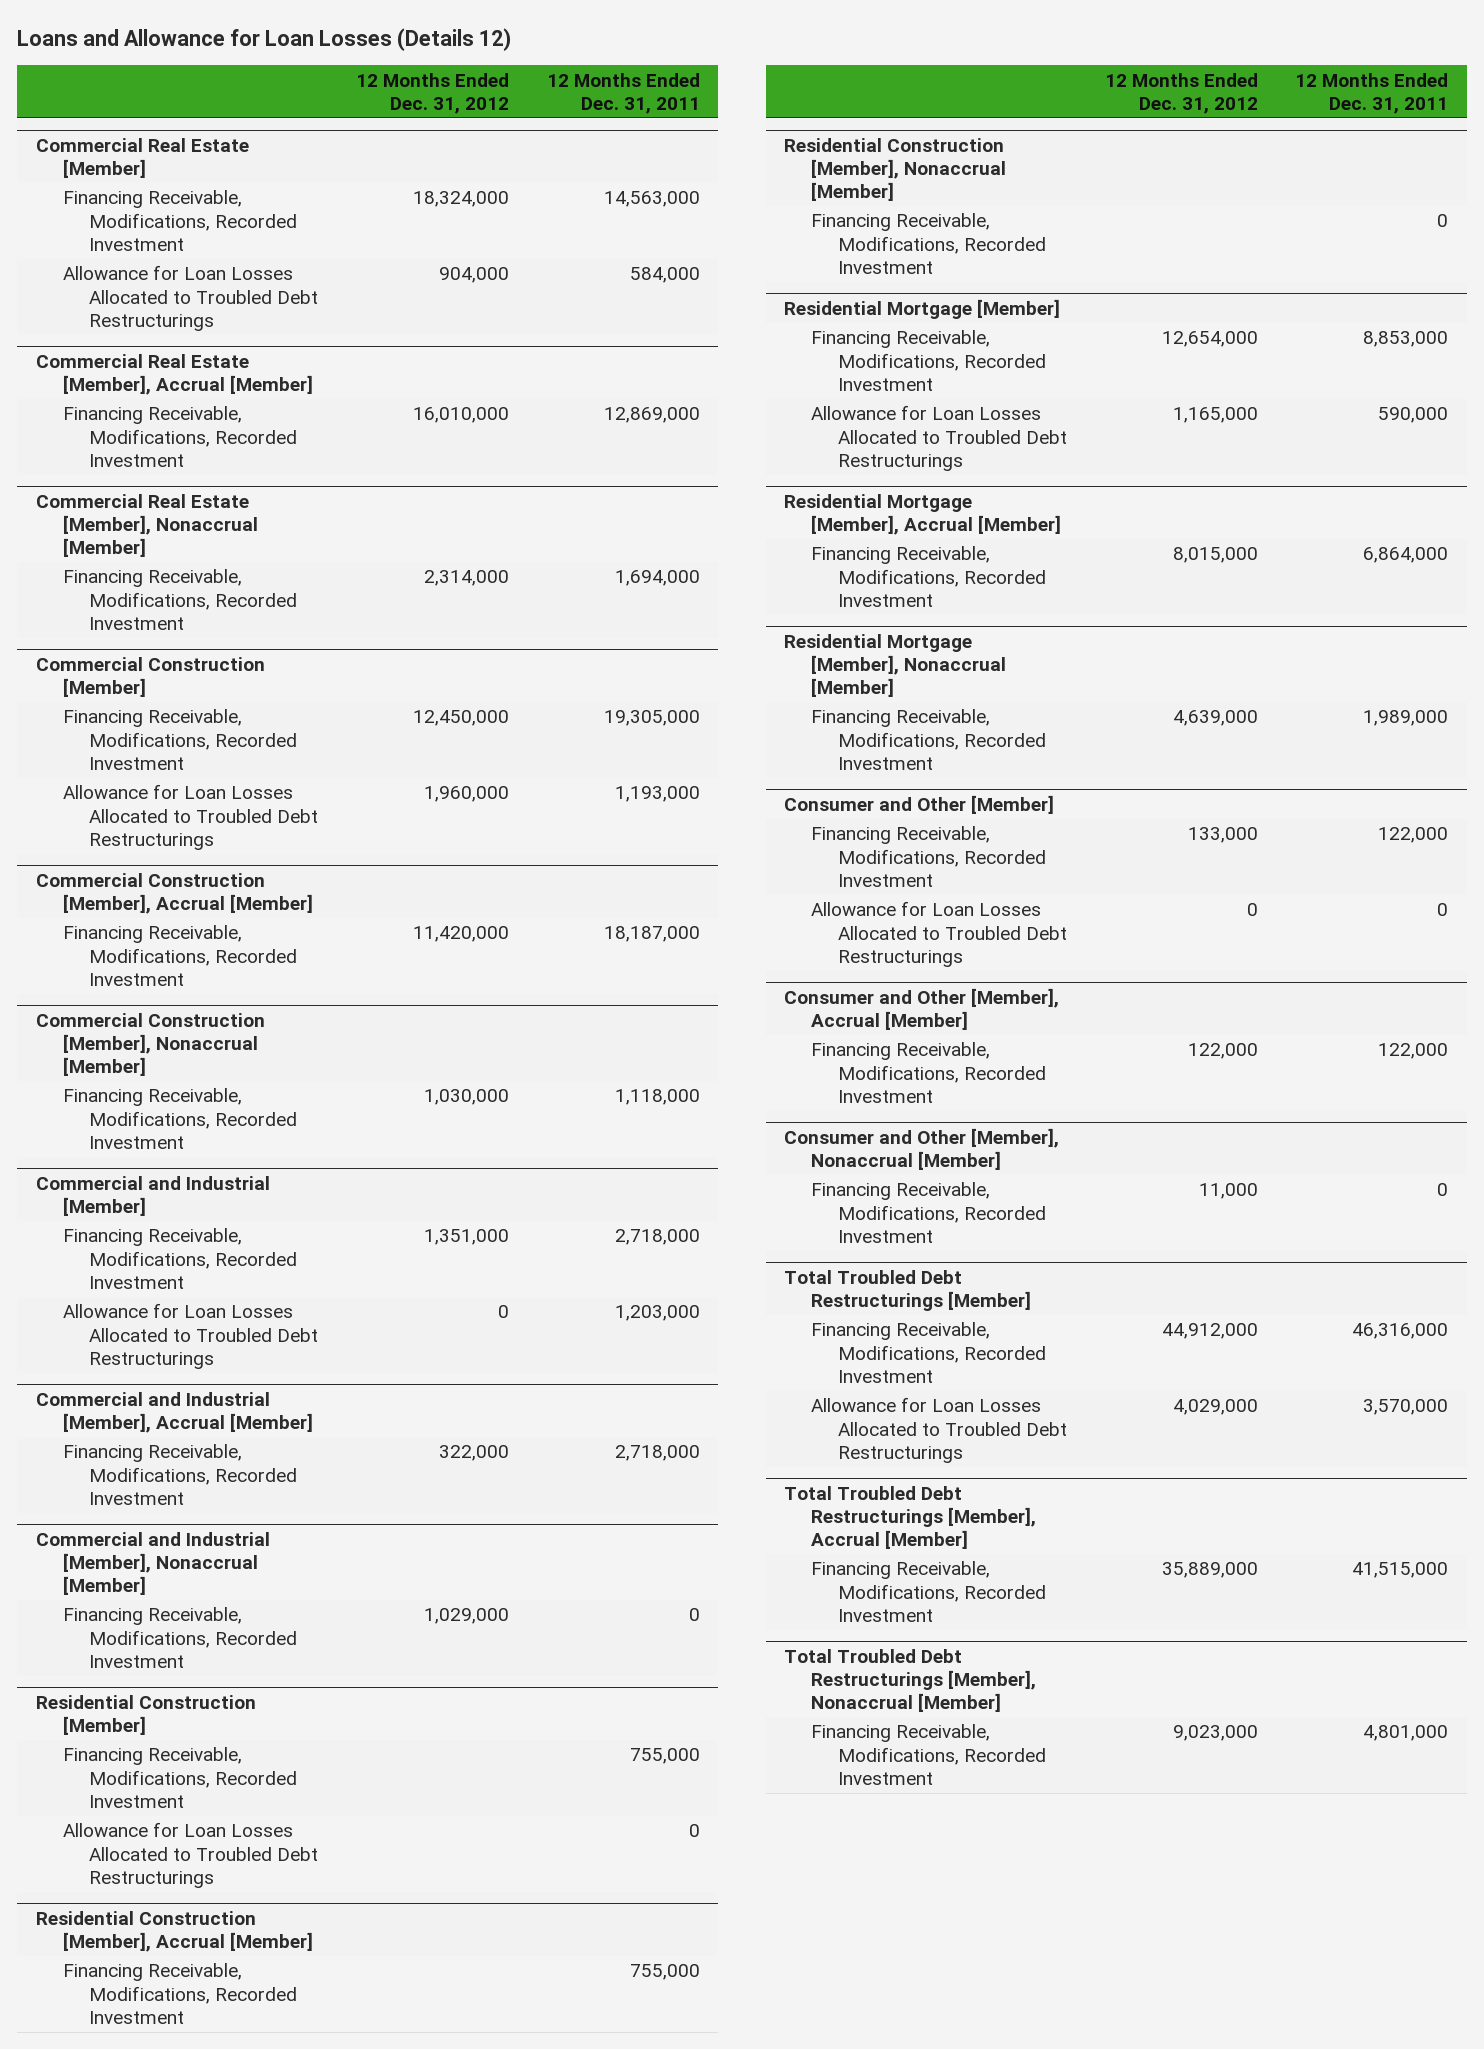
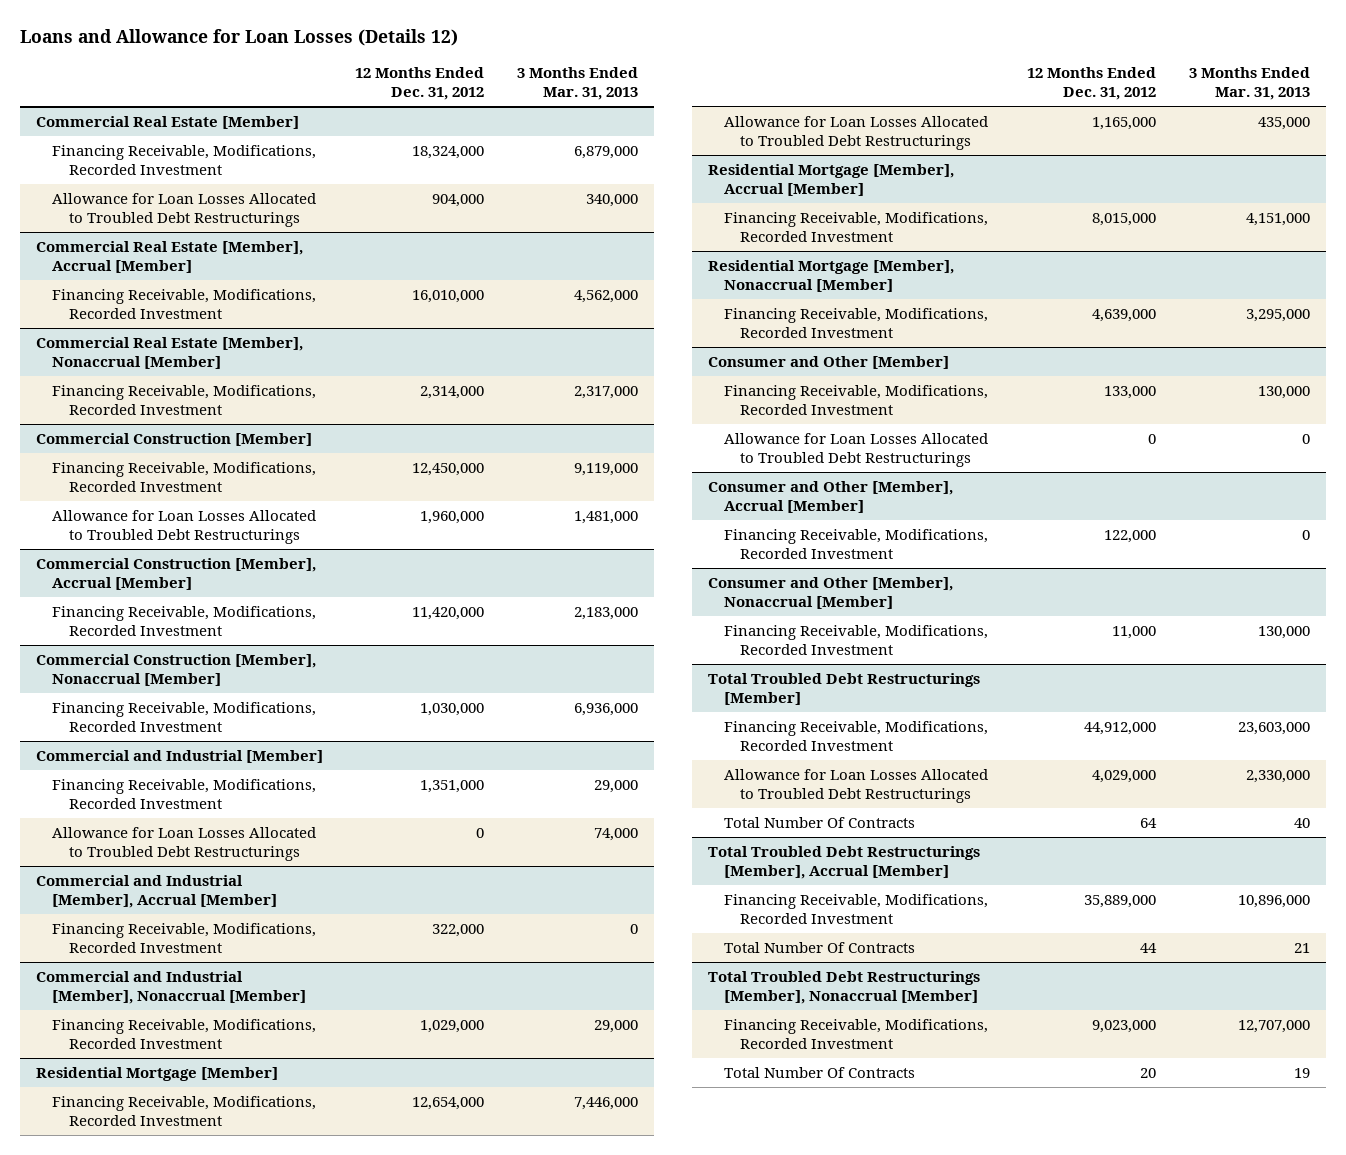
[546,72,700,114] 12 Months Ended Dec. 31, 2011 -> none
none -> [516,67,638,100] 3 Months Ended Mar. 31, 2013
[35,1694,256,1736] Residential Construction [Member] -> none
[62,1747,298,1808] Financing Receivable, Modifications, Recorded Investment -> none
[62,1822,319,1888] Allowance for Loan Losses Allocated to Troubled Debt Restructurings -> none
[35,1910,313,1953] Residential Construction [Member], Accrual [Member] -> none
[62,1963,298,2024] Financing Receivable, Modifications, Recorded Investment -> none
[784,137,1007,202] Residential Construction [Member], Nonaccrual [Member] -> none
[811,213,1046,274] Financing Receivable, Modifications, Recorded Investment -> none
none -> [724,816,916,828] Total Number Of Contracts
none -> [724,941,916,953] Total Number Of Contracts
none -> [724,1066,916,1078] Total Number Of Contracts

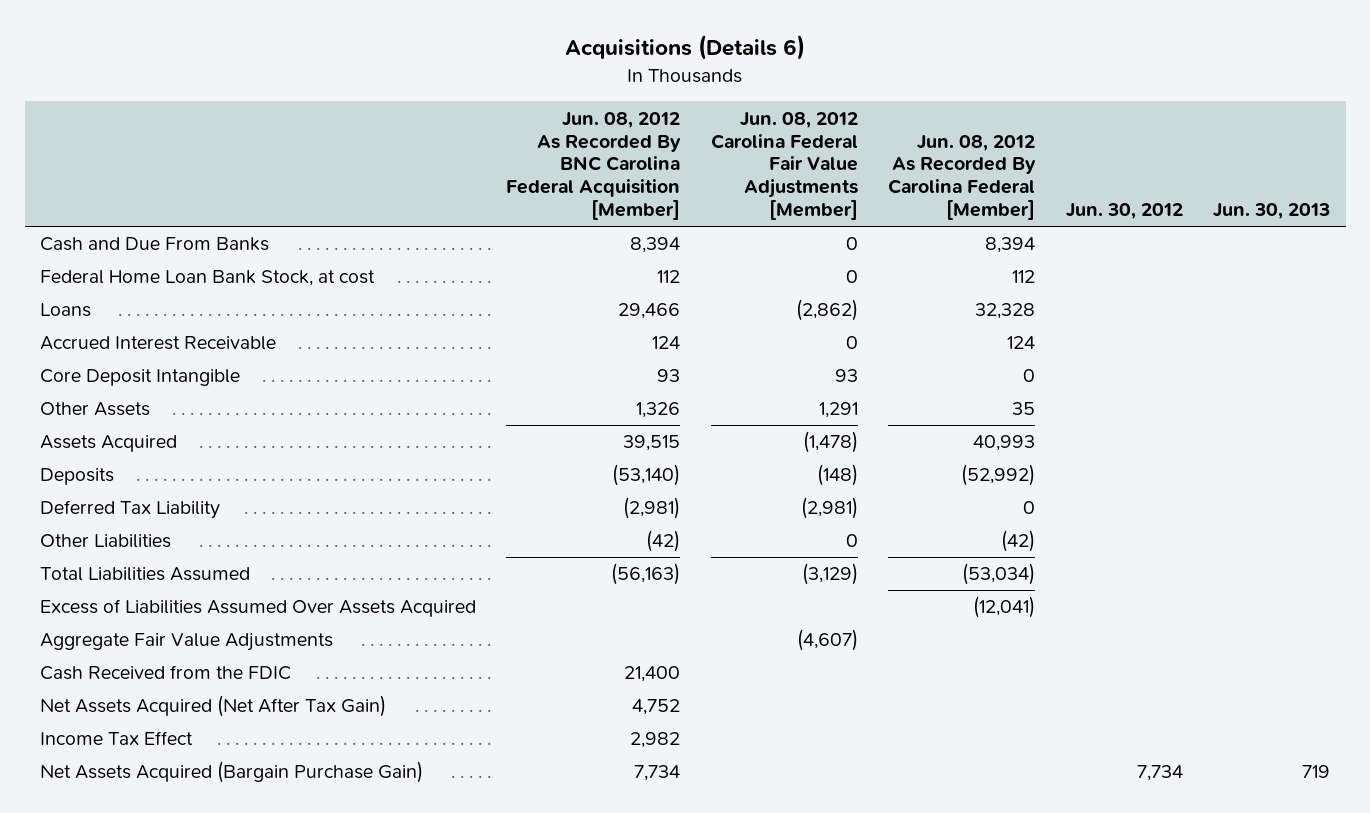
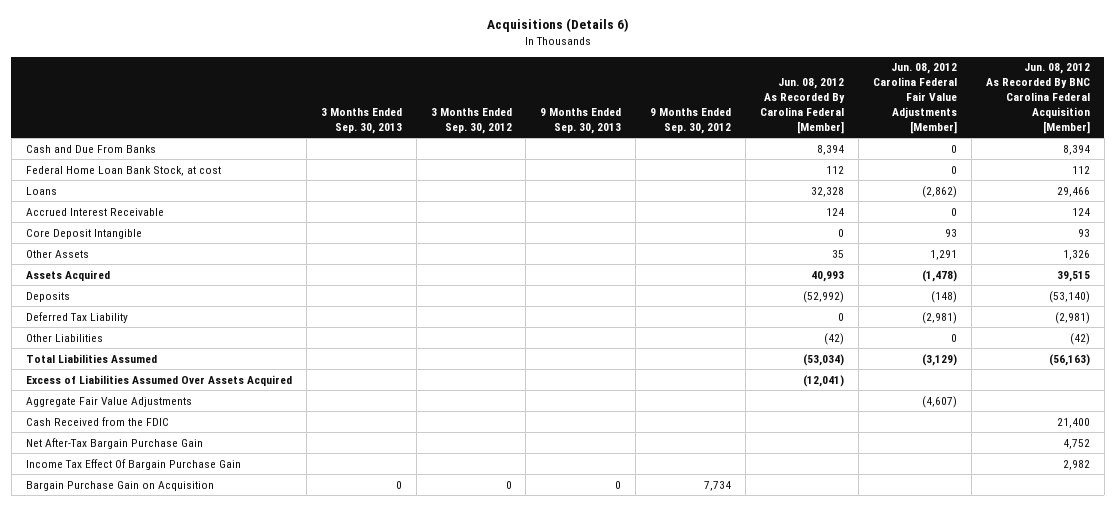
[1065,203,1183,220] Jun. 30, 2012 -> none
[1213,203,1331,220] Jun. 30, 2013 -> none
none -> [320,107,402,134] 3 Months Ended Sep. 30, 2013
none -> [430,107,512,134] 3 Months Ended Sep. 30, 2012
none -> [540,107,622,134] 9 Months Ended Sep. 30, 2013
none -> [650,107,732,134] 9 Months Ended Sep. 30, 2012
[39,761,423,784] Net Assets Acquired (Bargain Purchase Gain) -> none
[39,695,386,718] Net Assets Acquired (Net After Tax Gain) -> [25,437,203,449] Net After-Tax Bargain Purchase Gain
[39,731,193,746] Income Tax Effect -> [25,458,241,470] Income Tax Effect Of Bargain Purchase Gain
none -> [25,480,214,491] Bargain Purchase Gain on Acquisition

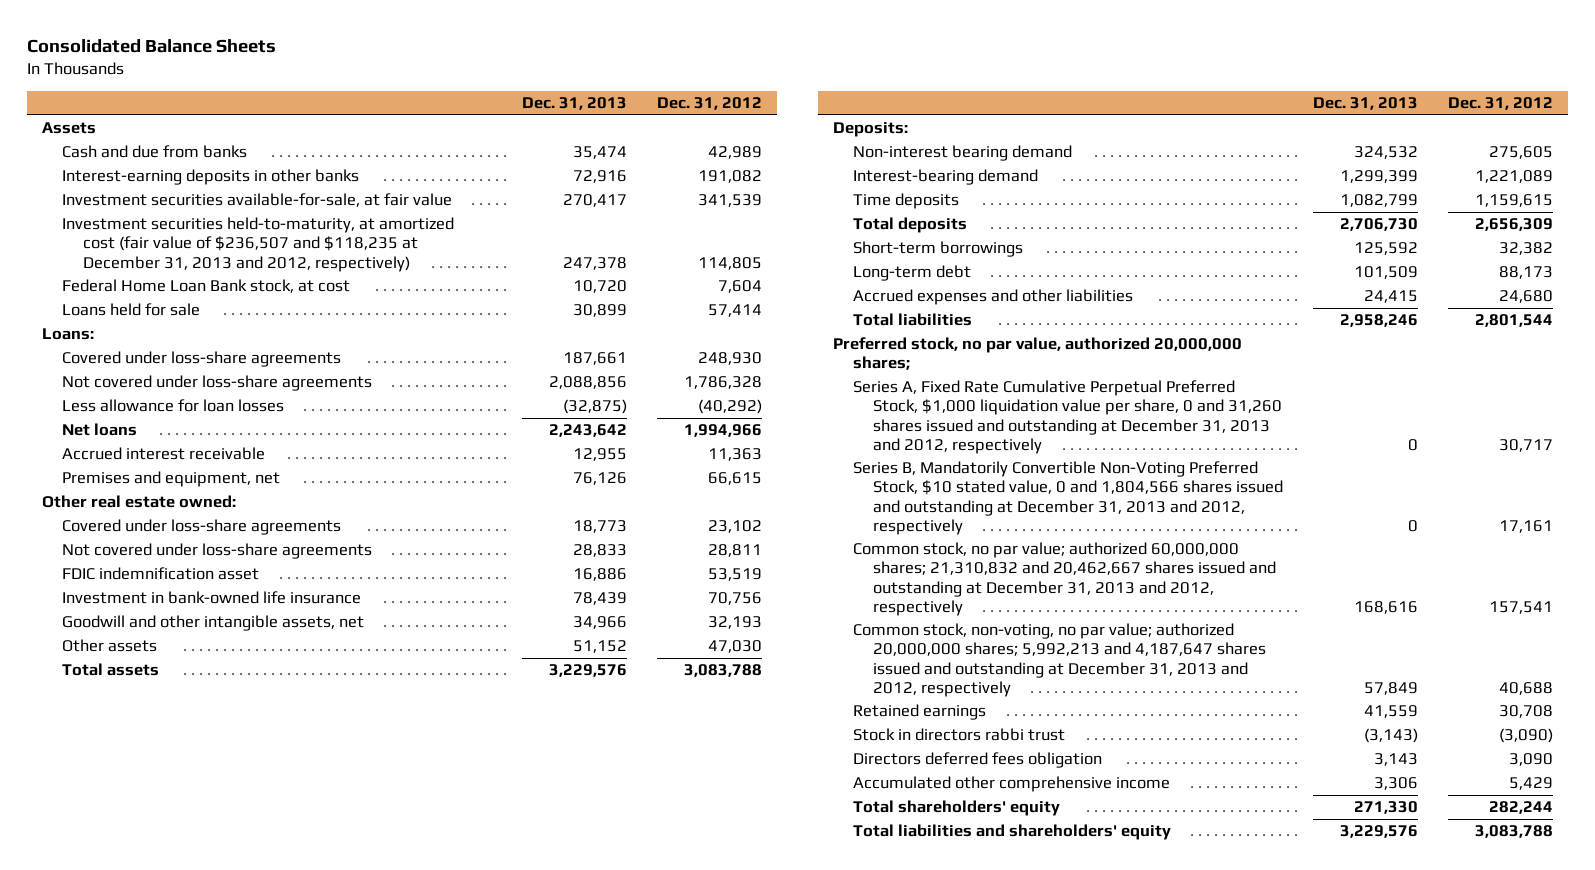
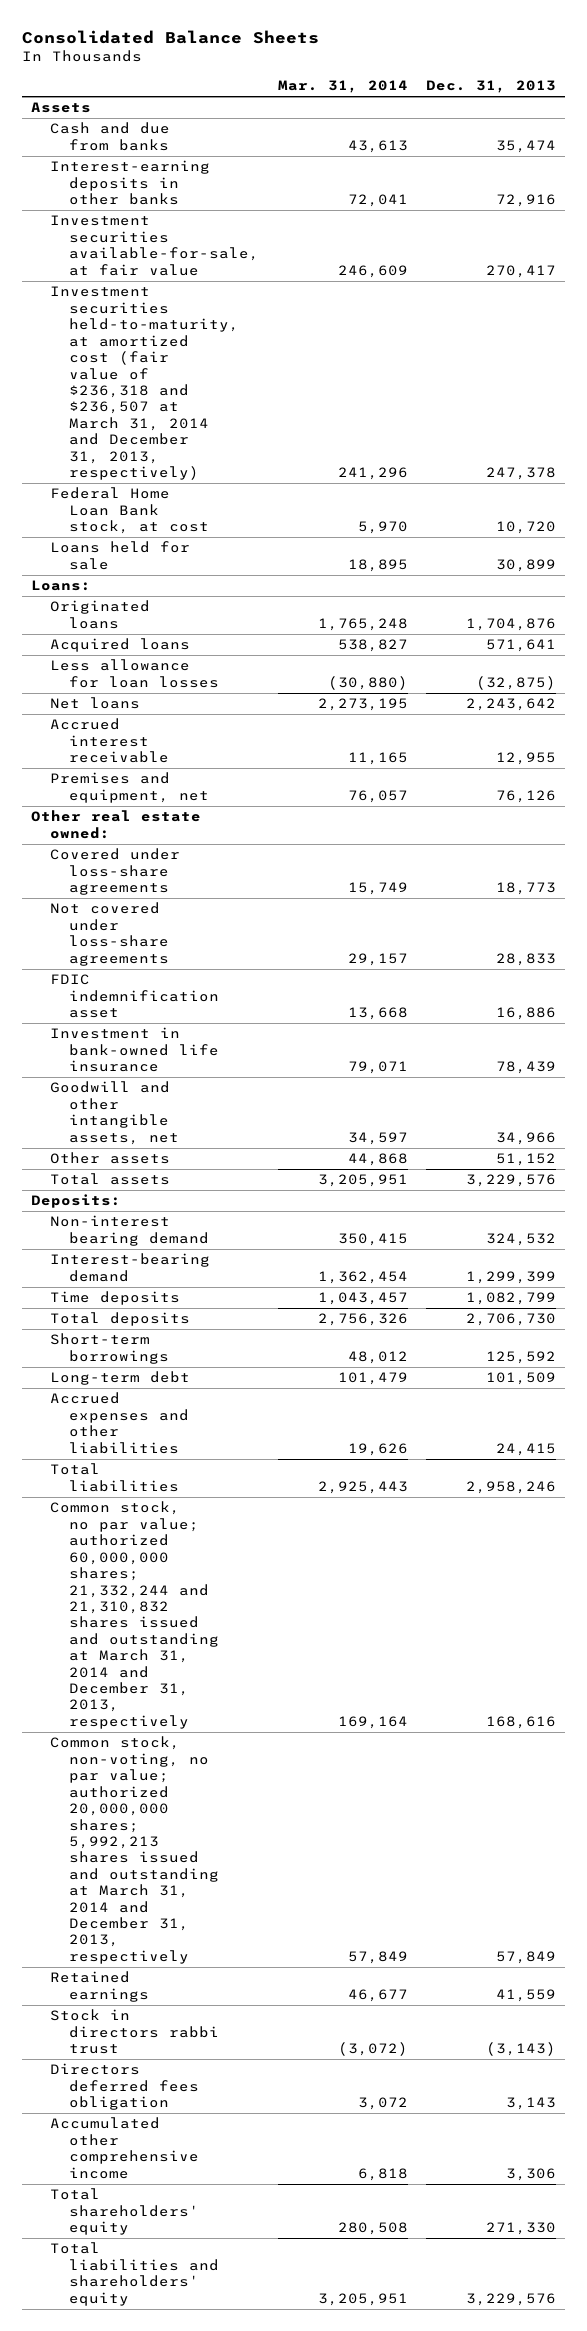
[657,96,763,110] Dec. 31, 2012 -> none
none -> [277,80,408,94] Mar. 31, 2014
[62,217,455,272] Investment securities held-to-maturity, at amortized cost (fair value of $236,507 and $118,235 at December 31, 2013 and 2012, respectively) -> [50,286,240,480] Investment securities held-to-maturity, at amortized cost (fair value of $236,318 and $236,507 at March 31, 2014 and December 31, 2013, respectively)
[62,351,342,368] Covered under loss-share agreements -> none
[62,375,373,392] Not covered under loss-share agreements -> none
none -> [50,600,151,629] Originated loans
none -> [50,638,191,653] Acquired loans
[832,337,1242,371] Preferred stock, no par value, authorized 20,000,000 shares; -> none
[853,380,1283,454] Series A, Fixed Rate Cumulative Perpetual Preferred Stock, $1,000 liquidation value per share, 0 and 31,260 shares issued and outstanding at December 31, 2013 and 2012, respectively -> none
[853,461,1284,535] Series B, Mandatorily Convertible Non-Voting Preferred Stock, $10 stated value, 0 and 1,804,566 shares issued and outstanding at December 31, 2013 and 2012, respectively -> none
[853,542,1277,616] Common stock, no par value; authorized 60,000,000 shares; 21,310,832 and 20,462,667 shares issued and outstanding at December 31, 2013 and 2012, respectively -> [50,1501,220,1729] Common stock, no par value; authorized 60,000,000 shares; 21,332,244 and 21,310,832 shares issued and outstanding at March 31, 2014 and December 31, 2013, respectively
[853,623,1267,697] Common stock, non-voting, no par value; authorized 20,000,000 shares; 5,992,213 and 4,187,647 shares issued and outstanding at December 31, 2013 and 2012, respectively -> [50,1736,220,1964] Common stock, non-voting, no par value; authorized 20,000,000 shares; 5,992,213 shares issued and outstanding at March 31, 2014 and December 31, 2013, respectively

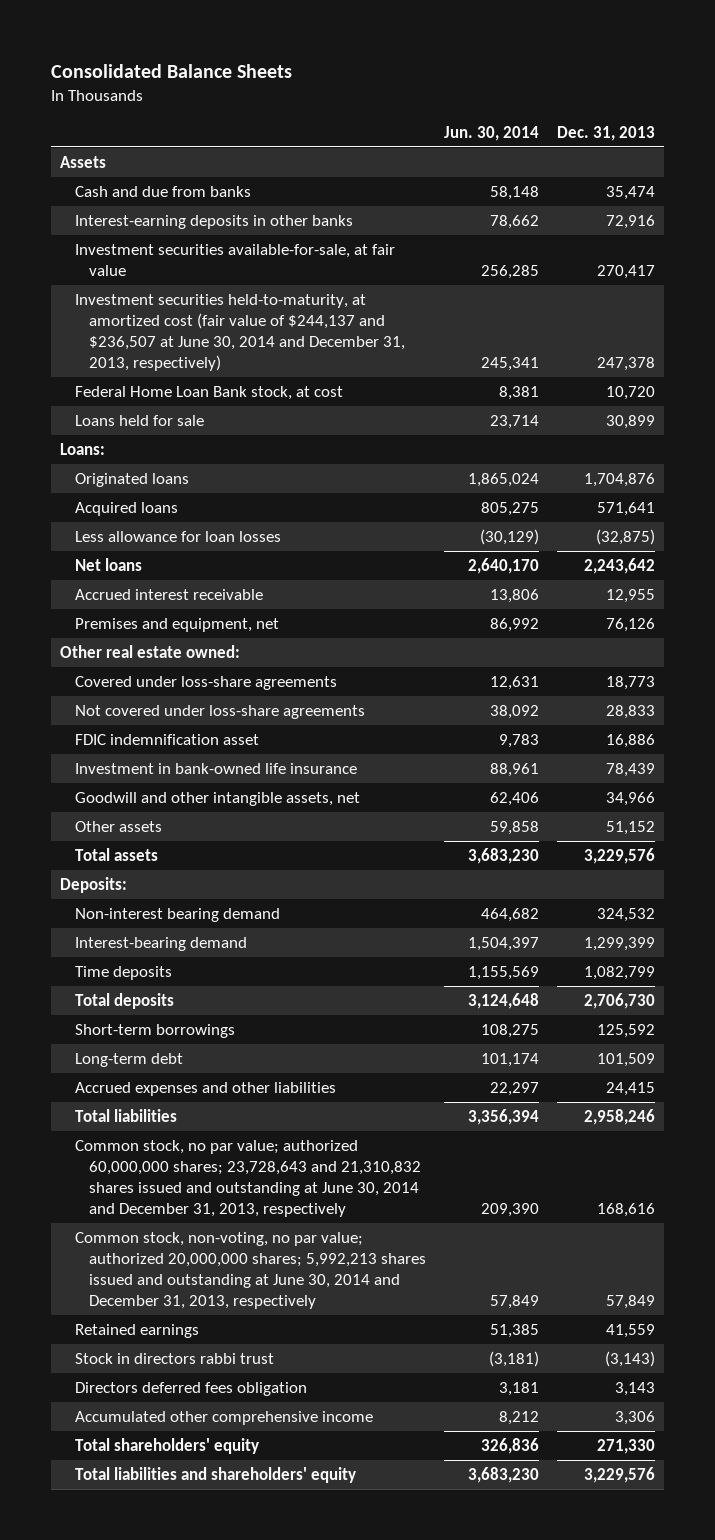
[277,80,408,94] Mar. 31, 2014 -> none
none -> [444,126,540,142] Jun. 30, 2014
[50,286,240,480] Investment securities held-to-maturity, at amortized cost (fair value of $236,318 and $236,507 at March 31, 2014 and December 31, 2013, respectively) -> [74,293,406,372] Investment securities held-to-maturity, at amortized cost (fair value of $244,137 and $236,507 at June 30, 2014 and December 31, 2013, respectively)
[50,1501,220,1729] Common stock, no par value; authorized 60,000,000 shares; 21,332,244 and 21,310,832 shares issued and outstanding at March 31, 2014 and December 31, 2013, respectively -> [74,1139,422,1218] Common stock, no par value; authorized 60,000,000 shares; 23,728,643 and 21,310,832 shares issued and outstanding at June 30, 2014 and December 31, 2013, respectively
[50,1736,220,1964] Common stock, non-voting, no par value; authorized 20,000,000 shares; 5,992,213 shares issued and outstanding at March 31, 2014 and December 31, 2013, respectively -> [74,1231,427,1310] Common stock, non-voting, no par value; authorized 20,000,000 shares; 5,992,213 shares issued and outstanding at June 30, 2014 and December 31, 2013, respectively

